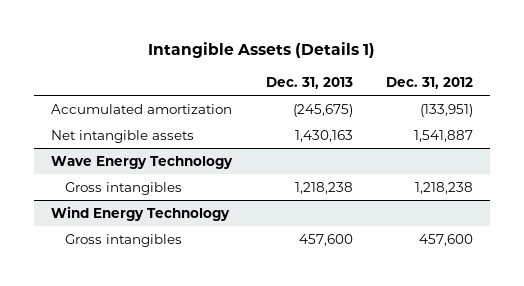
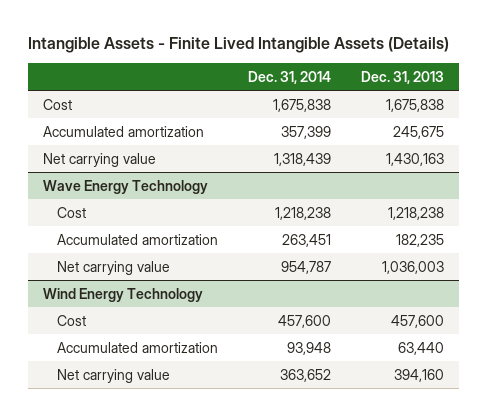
[148,42,376,59] Intangible Assets (Details 1) -> [27,37,449,54] Intangible Assets - Finite Lived Intangible Assets (Details)
[385,76,473,89] Dec. 31, 2012 -> none
none -> [247,70,331,84] Dec. 31, 2014
none -> [42,98,72,110] Cost
[292,103,353,117] (245,675) -> [392,125,444,139] 245,675
[51,129,195,143] Net intangible assets -> [42,152,156,167] Net carrying value
[65,181,183,195] Gross intangibles -> [56,206,86,218] Cost
none -> [56,233,218,245] Accumulated amortization
none -> [56,260,170,275] Net carrying value
[65,233,183,247] Gross intangibles -> [56,314,86,326] Cost
none -> [56,341,218,353] Accumulated amortization
none -> [56,368,170,383] Net carrying value

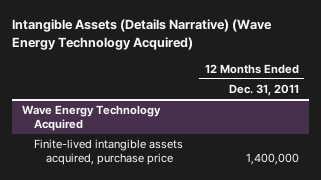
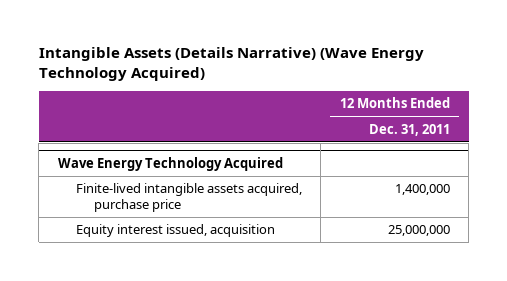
none -> [75,224,275,238] Equity interest issued, acquisition

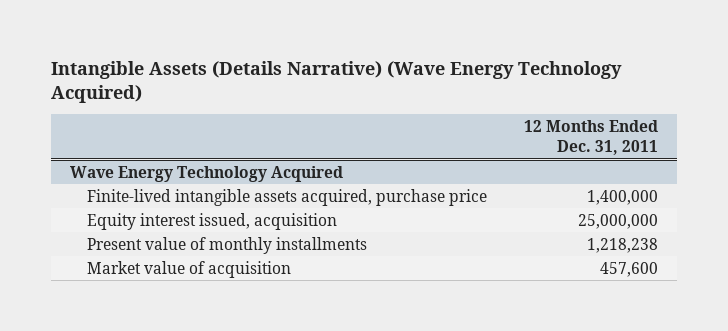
none -> [86,236,367,254] Present value of monthly installments
none -> [86,260,291,278] Market value of acquisition

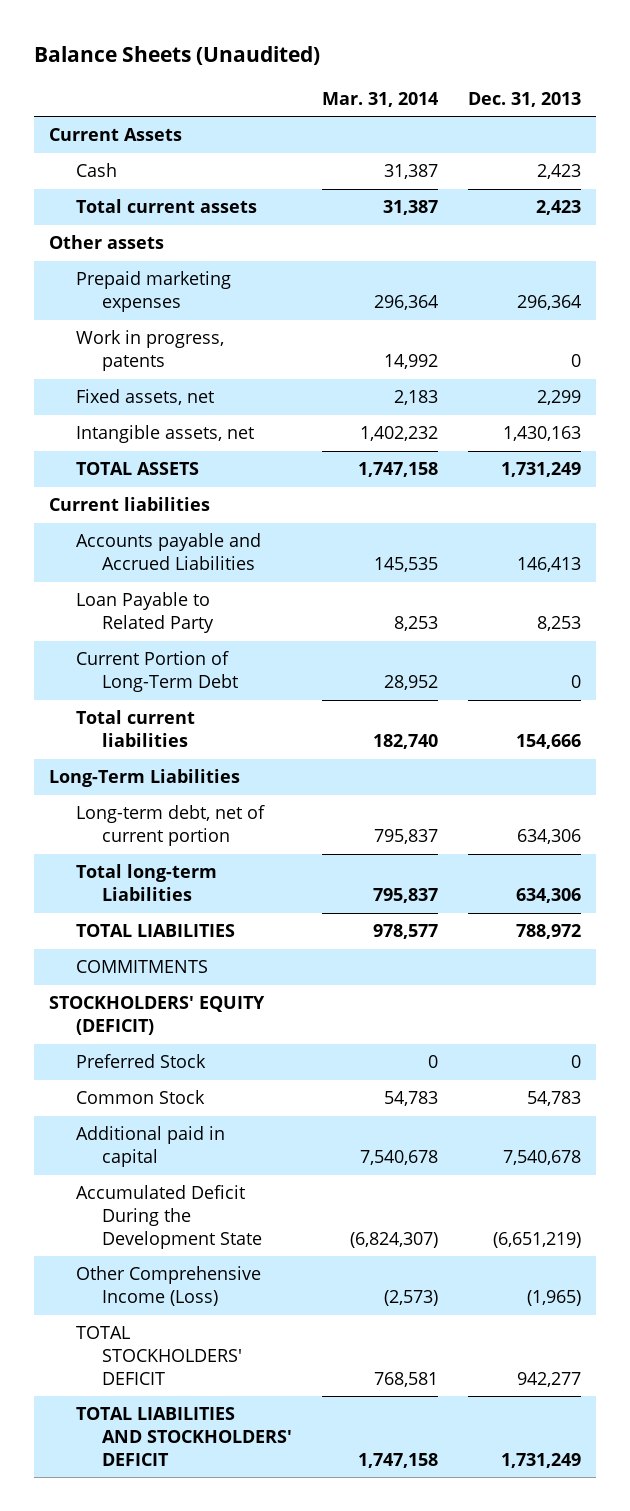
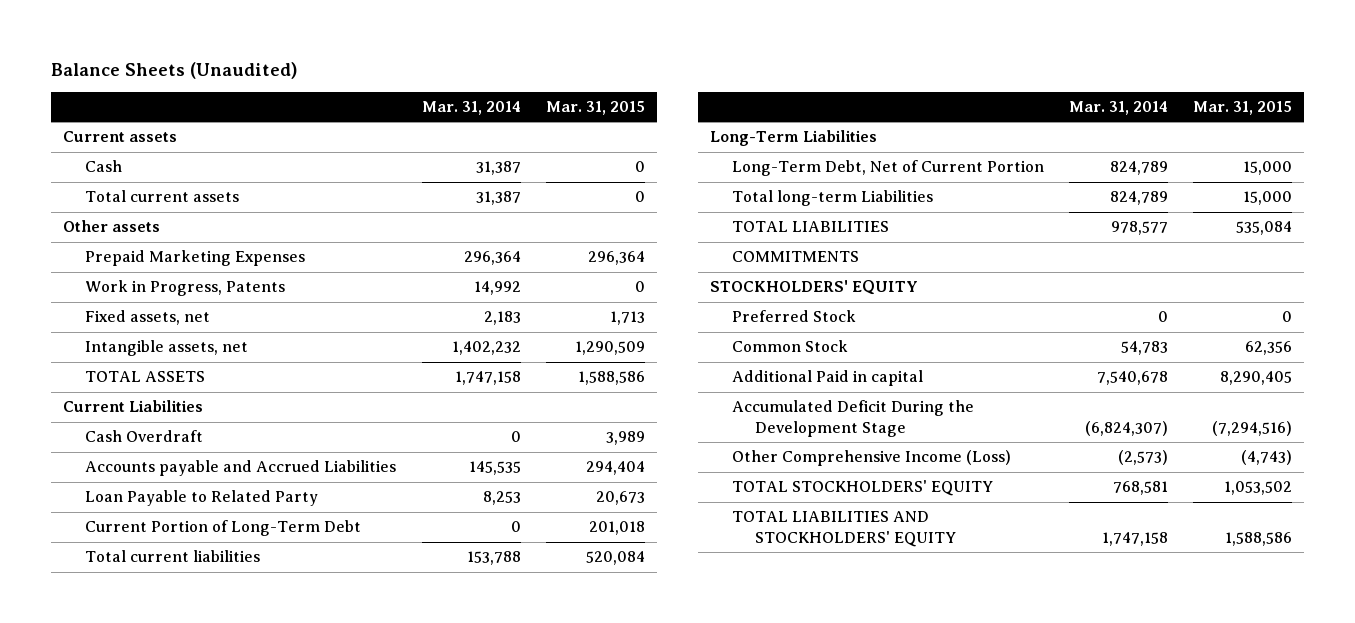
[467,91,581,107] Dec. 31, 2013 -> none
none -> [545,101,645,116] Mar. 31, 2015
[49,128,183,142] Current Assets -> [62,131,177,143] Current assets
[75,271,231,313] Prepaid marketing expenses -> [85,250,306,267] Prepaid Marketing Expenses
[75,330,224,372] Work in progress, patents -> [85,280,286,297] Work in Progress, Patents
[49,497,211,512] Current liabilities -> [62,400,203,413] Current Liabilities
none -> [85,430,204,443] Cash Overdraft
[383,675,438,691] 28,952 -> [511,521,522,533] 0
[372,734,438,750] 182,740 -> [467,551,522,566] 153,788
[75,805,265,847] Long-term debt, net of current portion -> [732,160,1045,177] Long-Term Debt, Net of Current Portion
[373,829,438,845] 795,837 -> [1110,161,1169,176] 824,789
[372,888,438,904] 795,837 -> [1110,191,1169,206] 824,789
[49,996,266,1036] STOCKHOLDERS' EQUITY (DEFICIT) -> [710,280,919,296] STOCKHOLDERS' EQUITY
[75,1126,225,1168] Additional paid in capital -> [732,370,924,387] Additional Paid in capital
[75,1185,262,1249] Accumulated Deficit During the Development State -> [732,400,975,437] Accumulated Deficit During the Development Stage
[75,1326,242,1385] TOTAL STOCKHOLDERS' DEFICIT -> [732,480,994,497] TOTAL STOCKHOLDERS' EQUITY
[75,1407,292,1466] TOTAL LIABILITIES AND STOCKHOLDERS' DEFICIT -> [732,511,956,547] TOTAL LIABILITIES AND STOCKHOLDERS' EQUITY

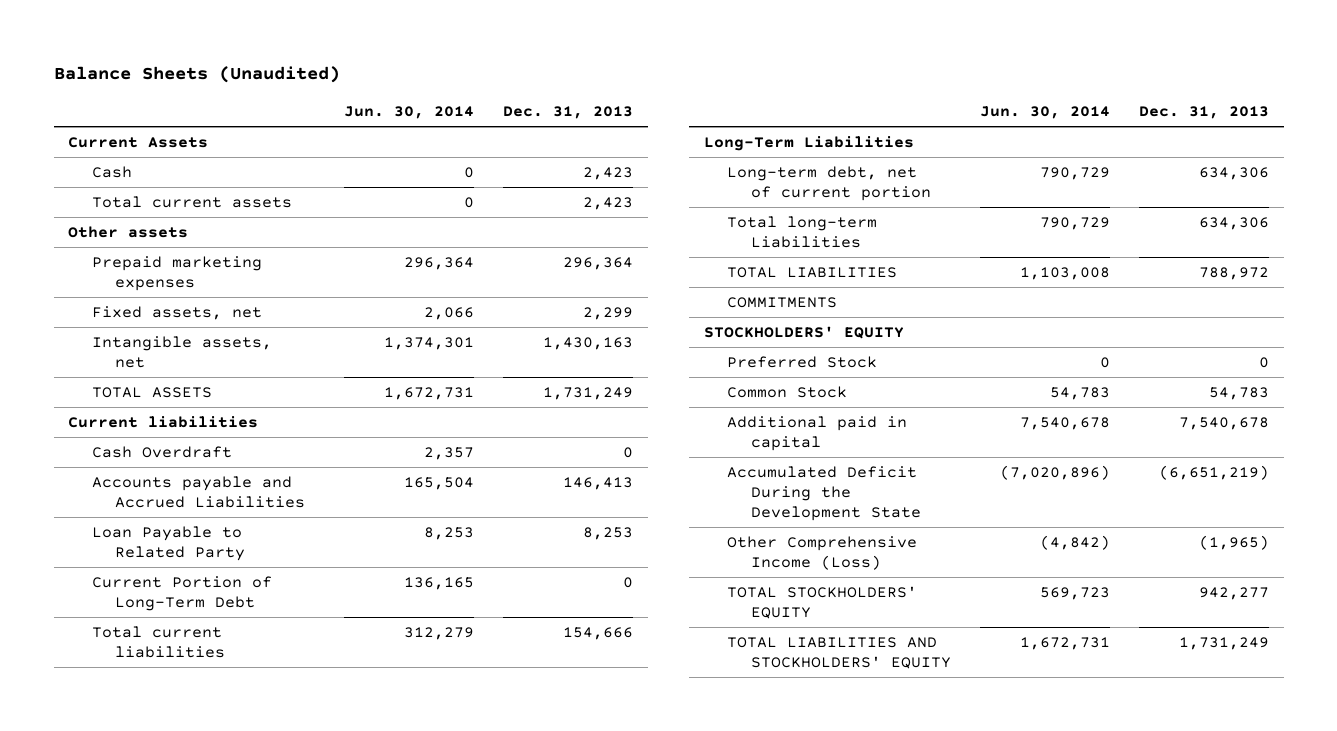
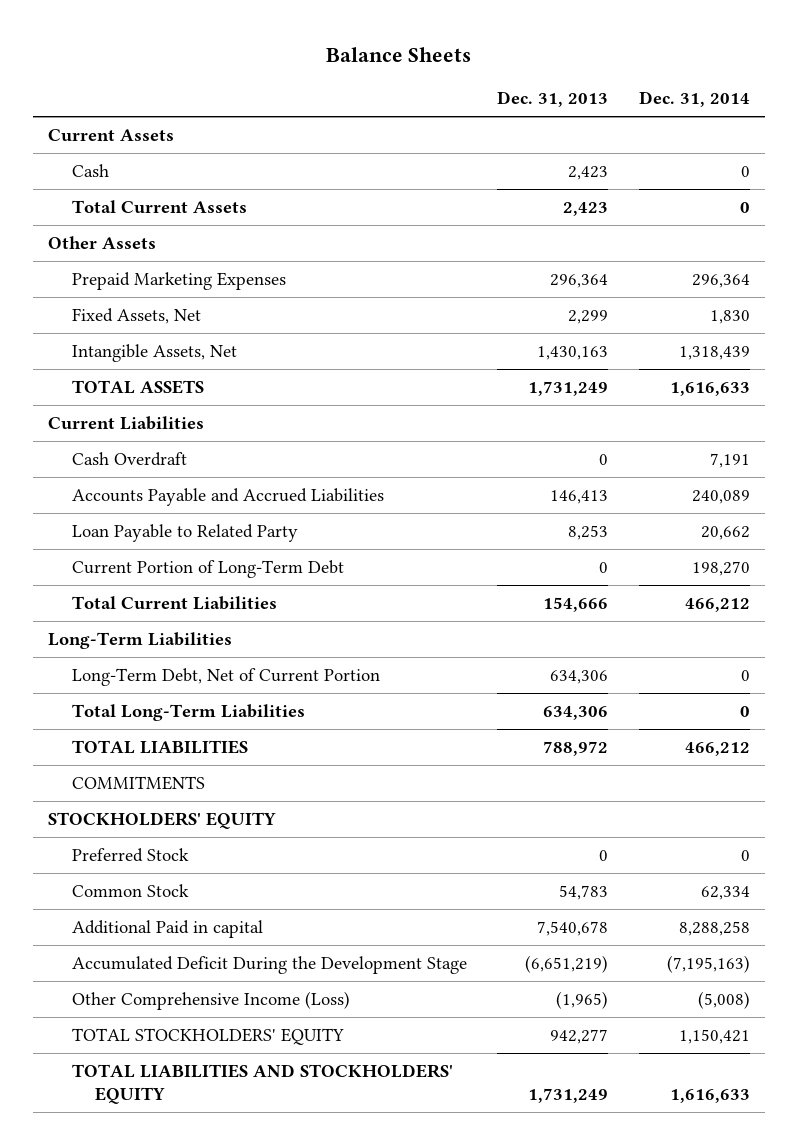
[53,66,340,84] Balance Sheets (Unaudited) -> [325,46,471,62] Balance Sheets
[344,105,475,119] Jun. 30, 2014 -> none
none -> [638,91,750,108] Dec. 31, 2014
[91,195,292,208] Total current assets -> [71,200,247,215] Total Current Assets
[68,225,189,238] Other assets -> [47,236,156,250] Other Assets
[91,255,262,291] Prepaid marketing expenses -> [71,272,286,291] Prepaid Marketing Expenses
[91,305,262,320] Fixed assets, net -> [71,308,201,325] Fixed Assets, Net
[91,335,272,368] Intangible assets, net -> [71,344,237,363] Intangible Assets, Net
[68,415,259,428] Current liabilities -> [47,416,204,431] Current Liabilities
[91,475,305,508] Accounts payable and Accrued Liabilities -> [71,488,384,507] Accounts Payable and Accrued Liabilities
[91,625,225,658] Total current liabilities -> [71,596,277,611] Total Current Liabilities
[727,165,931,201] Long-term debt, net of current portion -> [71,668,380,687] Long-Term Debt, Net of Current Portion
[727,215,878,248] Total long-term Liabilities -> [71,704,305,722] Total Long-Term Liabilities
[727,415,908,451] Additional paid in capital -> [71,920,263,939] Additional Paid in capital
[727,465,921,521] Accumulated Deficit During the Development State -> [71,956,467,975] Accumulated Deficit During the Development Stage

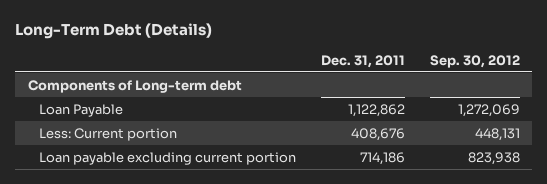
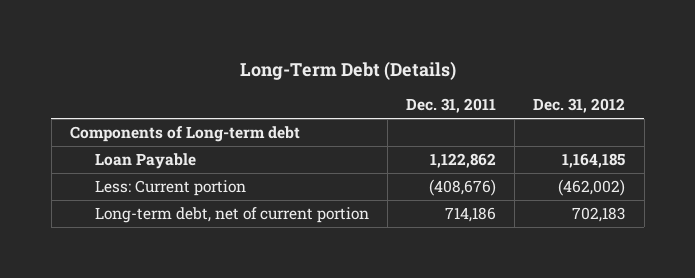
[429,54,520,68] Sep. 30, 2012 -> none
none -> [533,98,626,114] Dec. 31, 2012
[350,127,405,141] 408,676 -> [429,179,497,197] (408,676)
[39,151,297,165] Loan payable excluding current portion -> [94,207,369,224] Long-term debt, net of current portion

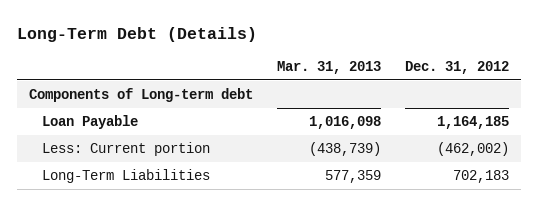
[406,98,497,114] Dec. 31, 2011 -> none
none -> [276,60,381,74] Mar. 31, 2013
[94,207,369,224] Long-term debt, net of current portion -> [42,169,211,184] Long-Term Liabilities

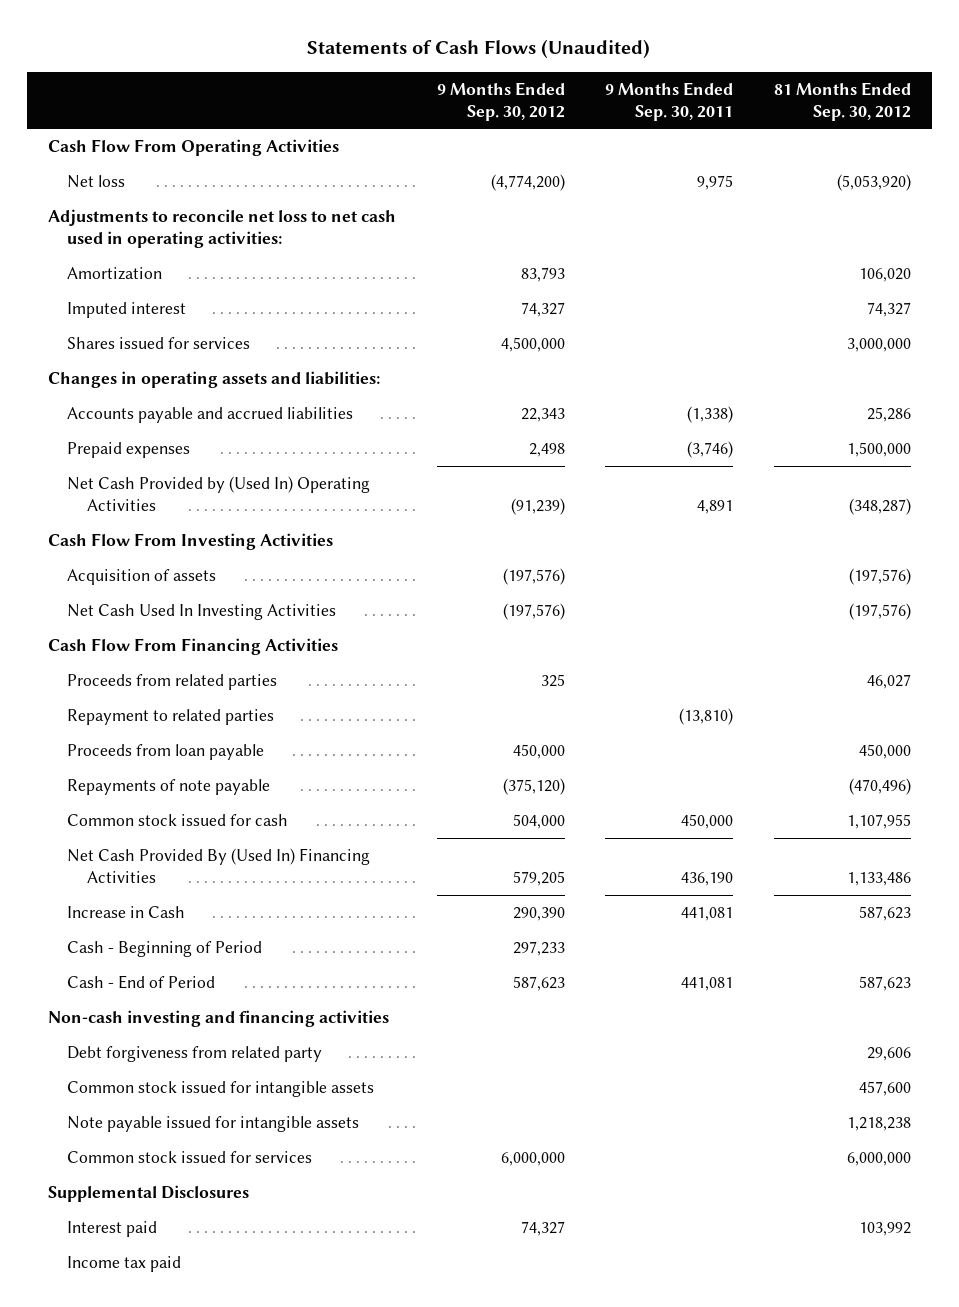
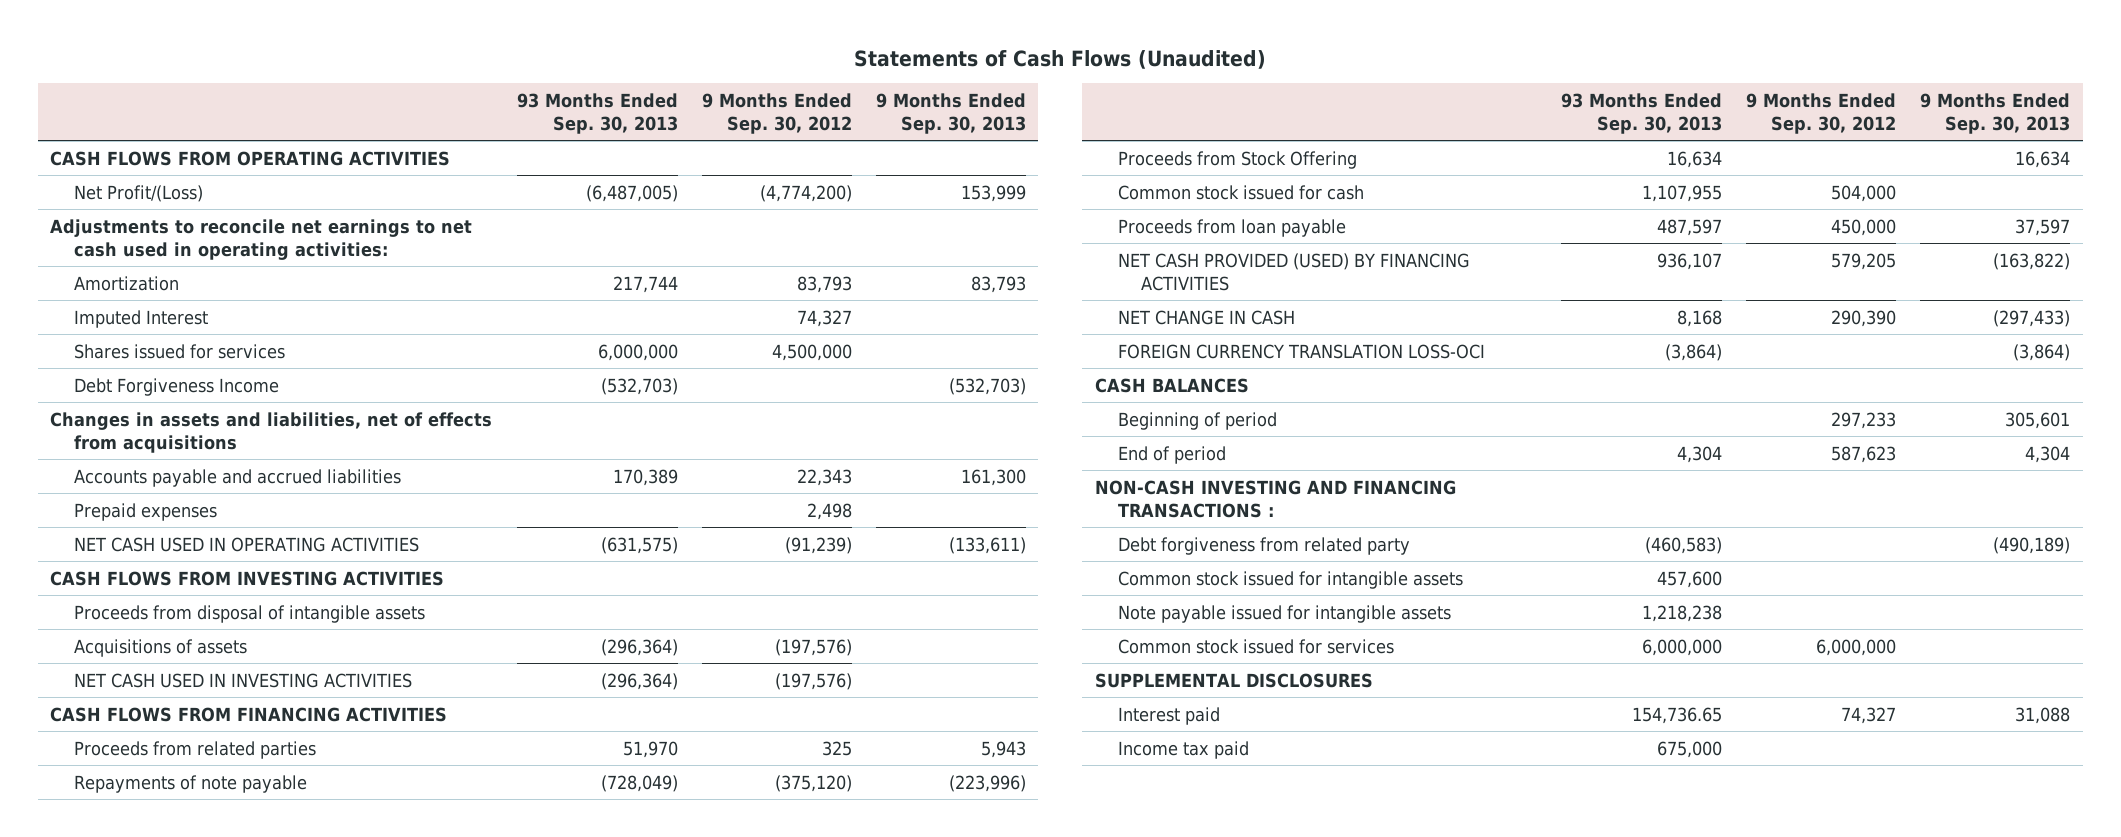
[605,81,734,121] 9 Months Ended Sep. 30, 2011 -> none
[774,81,912,121] 81 Months Ended Sep. 30, 2012 -> none
none -> [516,92,678,134] 93 Months Ended Sep. 30, 2013
none -> [876,92,1027,134] 9 Months Ended Sep. 30, 2013
[47,138,339,156] Cash Flow From Operating Activities -> [50,150,451,166] CASH FLOWS FROM OPERATING ACTIVITIES
[67,174,126,188] Net loss -> [73,184,203,202] Net Profit/(Loss)
[47,208,396,249] Adjustments to reconcile net loss to net cash used in operating activities: -> [50,218,473,260] Adjustments to reconcile net earnings to net cash used in operating activities:
[67,301,187,318] Imputed interest -> [73,309,208,328] Imputed Interest
none -> [73,377,279,396] Debt Forgiveness Income
[47,370,380,388] Changes in operating assets and liabilities: -> [50,411,493,453] Changes in assets and liabilities, net of effects from acquisitions
[67,475,371,512] Net Cash Provided by (Used In) Operating Activities -> [73,536,419,552] NET CASH USED IN OPERATING ACTIVITIES
[47,532,333,550] Cash Flow From Investing Activities -> [50,570,445,586] CASH FLOWS FROM INVESTING ACTIVITIES
none -> [73,604,425,623] Proceeds from disposal of intangible assets
[67,568,217,585] Acquisition of assets -> [73,638,247,657] Acquisitions of assets
[67,603,337,620] Net Cash Used In Investing Activities -> [73,672,412,688] NET CASH USED IN INVESTING ACTIVITIES
[47,637,338,655] Cash Flow From Financing Activities -> [50,706,448,722] CASH FLOWS FROM FINANCING ACTIVITIES
[67,708,275,725] Repayment to related parties -> none
none -> [1117,150,1357,169] Proceeds from Stock Offering
[67,743,265,760] Proceeds from loan payable -> [1117,218,1346,237] Proceeds from loan payable
[67,847,371,884] Net Cash Provided By (Used In) Financing Activities -> [1117,252,1470,291] NET CASH PROVIDED (USED) BY FINANCING ACTIVITIES
[67,905,186,918] Increase in Cash -> [1117,309,1295,325] NET CHANGE IN CASH
none -> [1117,343,1485,359] FOREIGN CURRENCY TRANSLATION LOSS-OCI
none -> [1094,377,1249,393] CASH BALANCES
[67,940,263,957] Cash - Beginning of Period -> [1117,411,1277,430] Beginning of period
[67,974,216,989] Cash - End of Period -> [1117,445,1226,464] End of period
[47,1009,389,1027] Non-cash investing and financing activities -> [1094,479,1456,518] NON-CASH INVESTING AND FINANCING TRANSACTIONS :
[47,1184,249,1202] Supplemental Disclosures -> [1094,672,1373,688] SUPPLEMENTAL DISCLOSURES

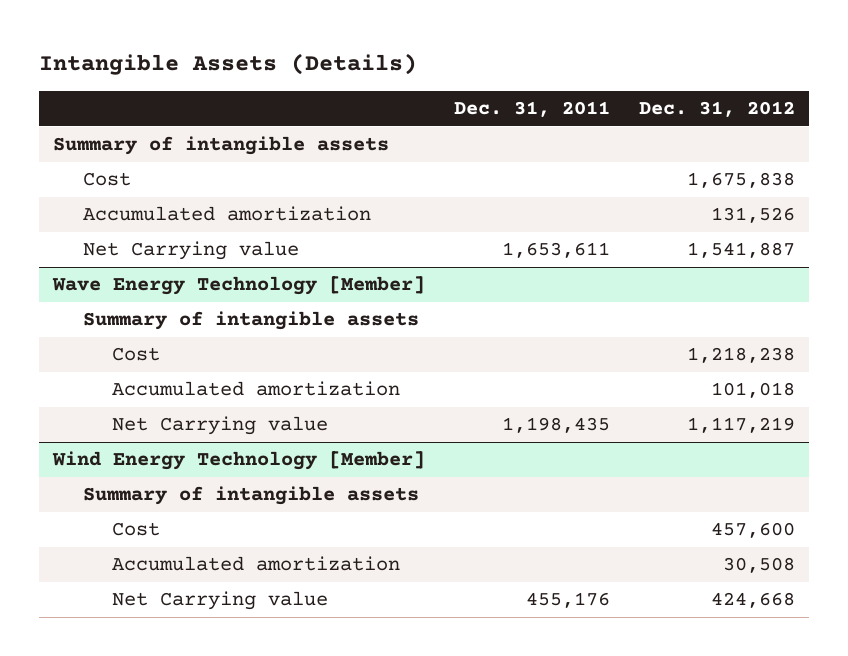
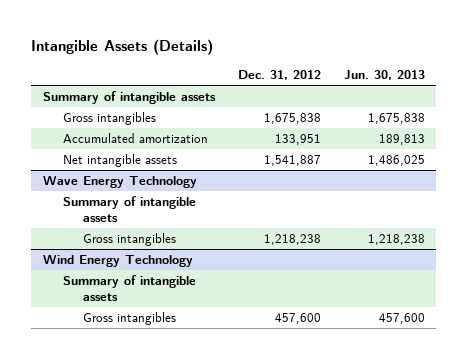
[453,101,610,118] Dec. 31, 2011 -> none
none -> [343,70,425,81] Jun. 30, 2013
[82,172,131,187] Cost -> [62,111,156,125] Gross intangibles
[710,207,795,224] 131,526 -> [274,133,321,145] 133,951
[82,241,299,261] Net Carrying value -> [62,153,177,167] Net intangible assets
[52,276,426,296] Wave Energy Technology [Member] -> [42,175,197,188] Wave Energy Technology
[112,381,401,397] Accumulated amortization -> none
[112,416,329,436] Net Carrying value -> none
[112,347,161,362] Cost -> [82,232,176,246] Gross intangibles
[52,451,426,471] Wind Energy Technology [Member] -> [42,254,193,267] Wind Energy Technology
[112,556,401,572] Accumulated amortization -> none
[112,591,329,611] Net Carrying value -> none
[112,522,161,537] Cost -> [82,311,176,325] Gross intangibles

